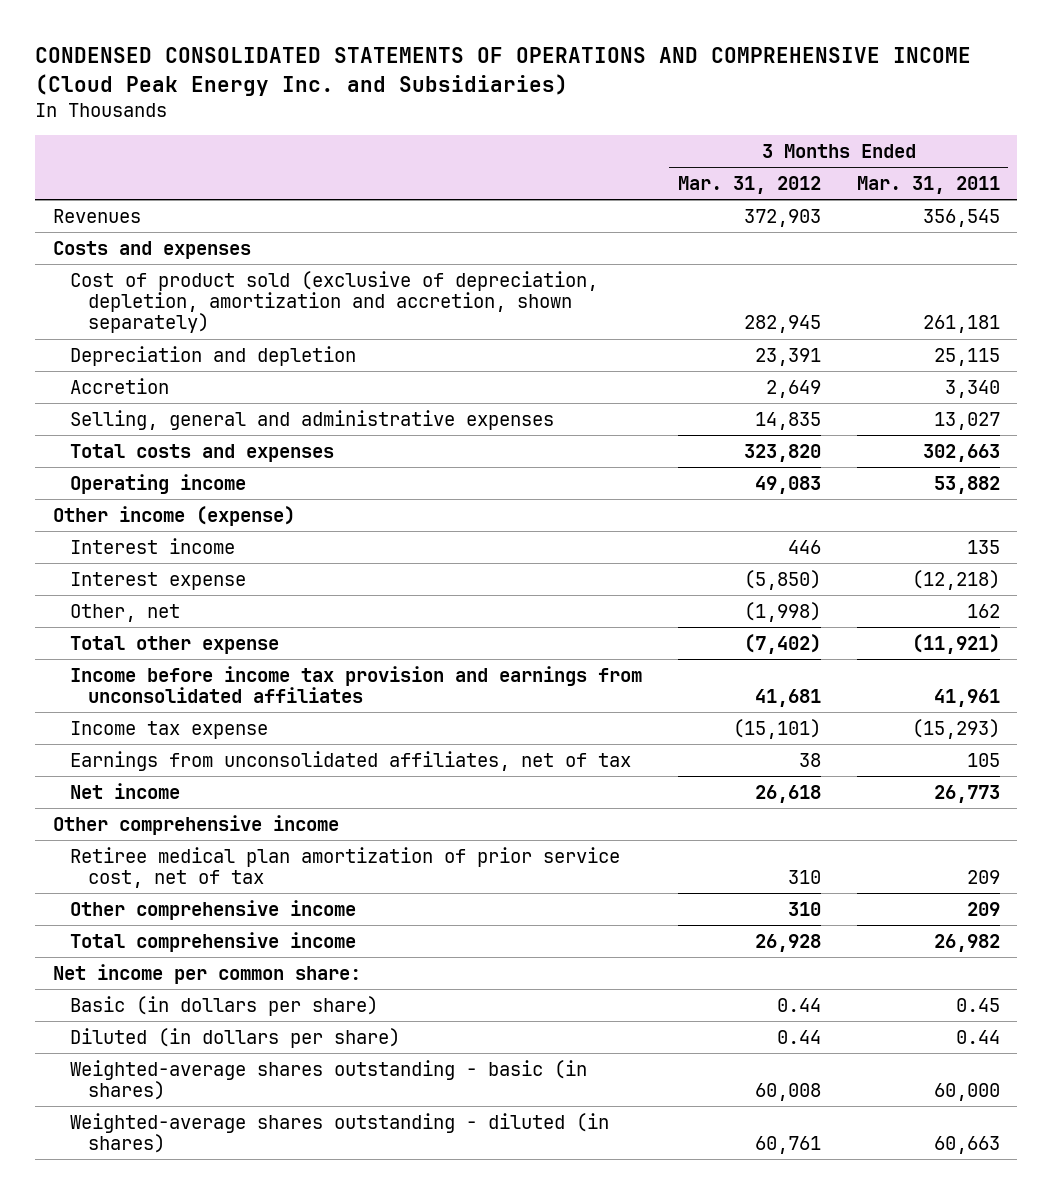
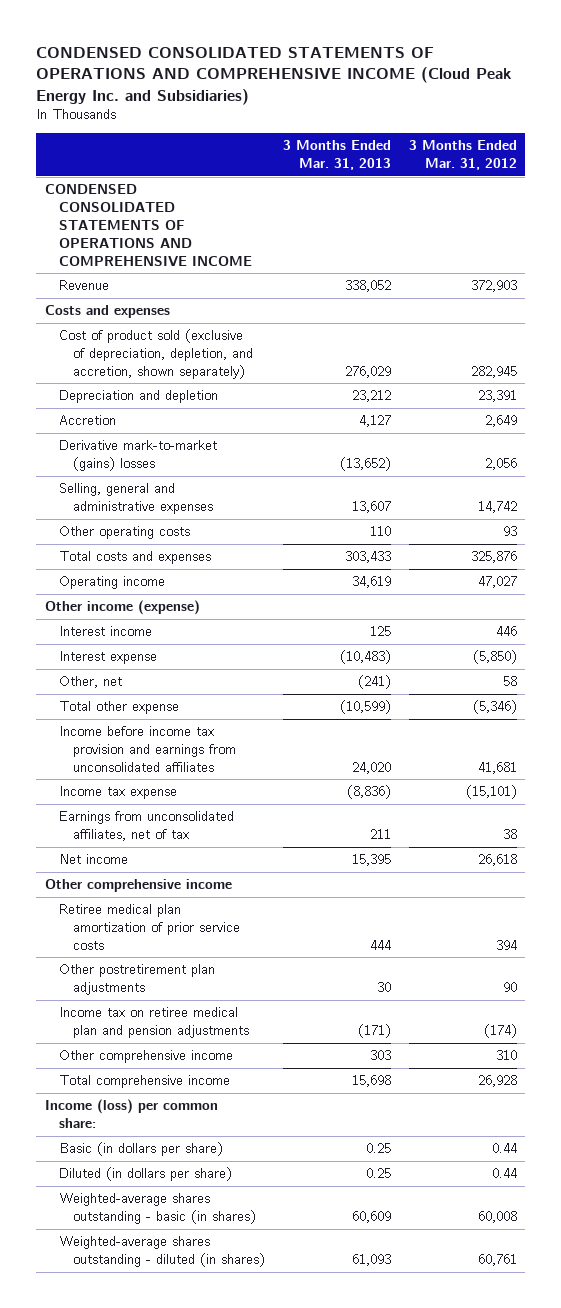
[856,175,1000,194] Mar. 31, 2011 -> none
none -> [282,140,391,171] 3 Months Ended Mar. 31, 2013
none -> [44,184,252,266] CONDENSED CONSOLIDATED STATEMENTS OF OPERATIONS AND COMPREHENSIVE INCOME
[52,208,141,223] Revenues -> [58,280,109,291] Revenue
[70,270,599,334] Cost of product sold (exclusive of depreciation, depletion, amortization and accretion, shown separately) -> [58,329,254,379] Cost of product sold (exclusive of depreciation, depletion, and accretion, shown separately)
none -> [58,440,217,472] Derivative mark-to-market (gains) losses
[754,411,821,430] 14,835 -> [477,501,517,514] 14,742
none -> [58,526,190,540] Other operating costs
[743,443,821,462] 323,820 -> [470,551,517,564] 325,876
[754,475,821,494] 49,083 -> [477,576,517,589] 47,027
[743,601,821,622] (1,998) -> [502,676,517,687] 58
[743,633,821,654] (7,402) -> [472,700,517,715] (5,346)
[70,846,621,888] Retiree medical plan amortization of prior service cost, net of tax -> [58,904,241,950] Retiree medical plan amortization of prior service costs
[787,869,821,884] 310 -> [495,939,517,950] 394
none -> [58,964,215,996] Other postretirement plan adjustments
none -> [58,1007,250,1039] Income tax on retiree medical plan and pension adjustments
[52,963,361,984] Net income per common share: -> [44,1099,218,1129] Income (loss) per common share:

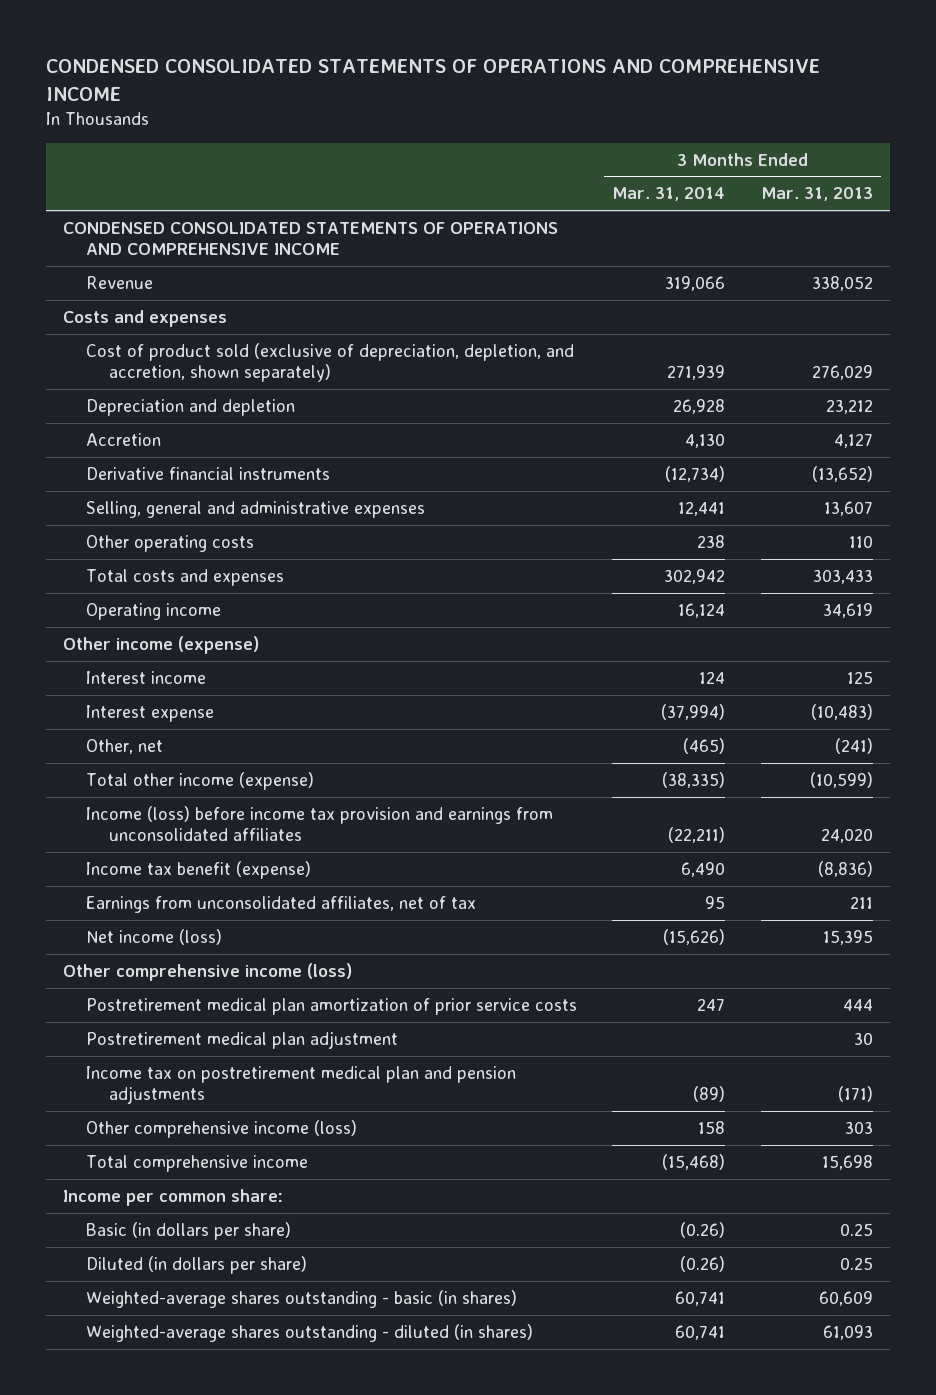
[36,46,513,105] CONDENSED CONSOLIDATED STATEMENTS OF OPERATIONS AND COMPREHENSIVE INCOME (Cloud Peak Energy Inc. and Subsidiaries) -> [45,59,820,102] CONDENSED CONSOLIDATED STATEMENTS OF OPERATIONS AND COMPREHENSIVE INCOME
[408,140,517,171] 3 Months Ended Mar. 31, 2012 -> none
none -> [612,187,726,202] Mar. 31, 2014
[58,440,217,472] Derivative mark-to-market (gains) losses -> [86,466,331,480] Derivative financial instruments
[58,701,179,715] Total other expense -> [86,771,315,790] Total other income (expense)
[58,726,237,772] Income before income tax provision and earnings from unconsolidated affiliates -> [86,805,554,842] Income (loss) before income tax provision and earnings from unconsolidated affiliates
[58,786,177,800] Income tax expense -> [86,860,312,879] Income tax benefit (expense)
[58,854,128,865] Net income -> [86,928,223,945] Net income (loss)
[44,879,232,893] Other comprehensive income -> [63,962,353,981] Other comprehensive income (loss)
[58,904,241,950] Retiree medical plan amortization of prior service costs -> [86,997,578,1015] Postretirement medical plan amortization of prior service costs
[58,964,215,996] Other postretirement plan adjustments -> [86,1030,399,1049] Postretirement medical plan adjustment
[58,1007,250,1039] Income tax on retiree medical plan and pension adjustments -> [86,1065,517,1105] Income tax on postretirement medical plan and pension adjustments
[58,1050,233,1064] Other comprehensive income -> [86,1119,358,1138] Other comprehensive income (loss)
[44,1099,218,1129] Income (loss) per common share: -> [63,1188,284,1206] Income per common share:

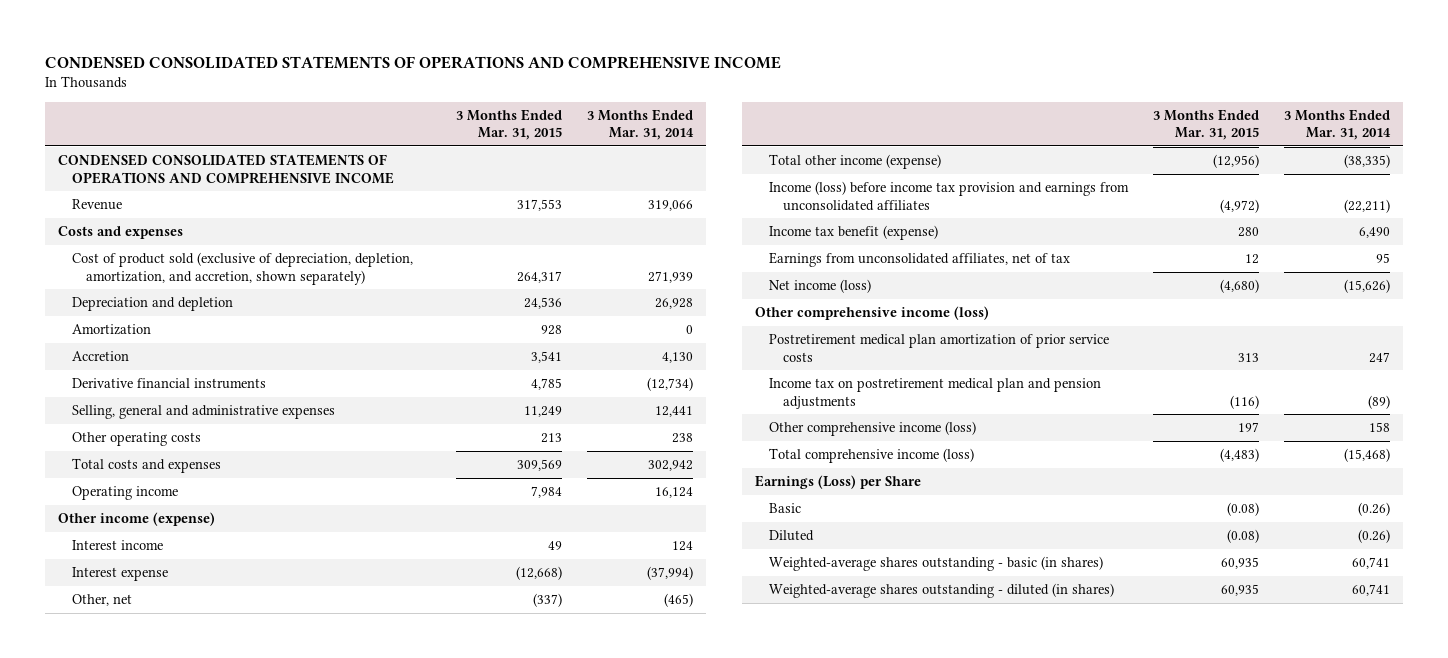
[760,187,873,202] Mar. 31, 2013 -> none
none -> [456,108,563,141] 3 Months Ended Mar. 31, 2015
[86,342,575,383] Cost of product sold (exclusive of depreciation, depletion, and accretion, shown separately) -> [71,252,413,285] Cost of product sold (exclusive of depreciation, depletion, amortization, and accretion, shown separately)
none -> [71,324,151,336] Amortization
[86,1030,399,1049] Postretirement medical plan adjustment -> none
[86,1154,309,1172] Total comprehensive income -> [768,448,974,464] Total comprehensive income (loss)
[63,1188,284,1206] Income per common share: -> [754,475,921,490] Earnings (Loss) per Share
[86,1221,292,1240] Basic (in dollars per share) -> [768,503,801,514] Basic
[86,1255,308,1274] Diluted (in dollars per share) -> [768,530,814,542] Diluted

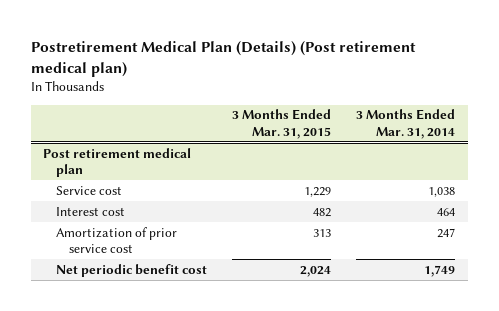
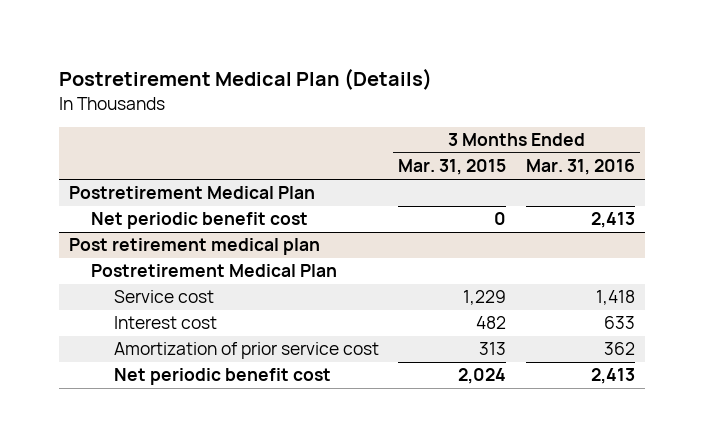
[30,40,416,77] Postretirement Medical Plan (Details) (Post retirement medical plan) -> [59,68,433,91] Postretirement Medical Plan (Details)
[356,109,456,139] 3 Months Ended Mar. 31, 2014 -> none
none -> [525,159,635,176] Mar. 31, 2016
none -> [69,186,316,200] Postretirement Medical Plan
none -> [91,212,309,230] Net periodic benefit cost
none -> [91,264,338,278] Postretirement Medical Plan

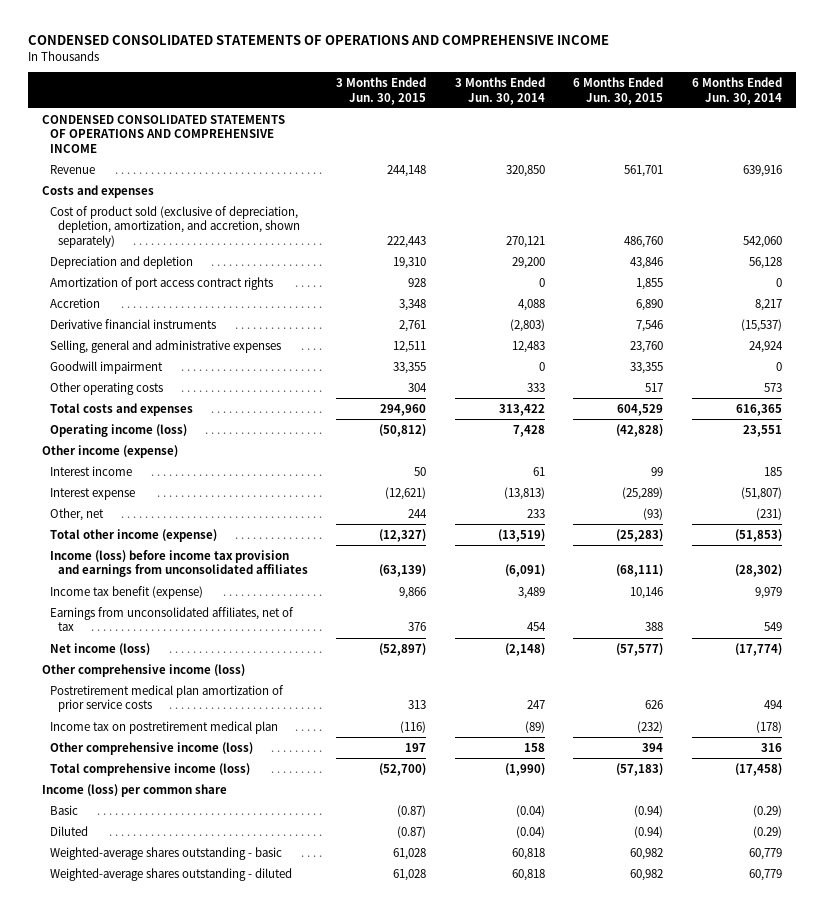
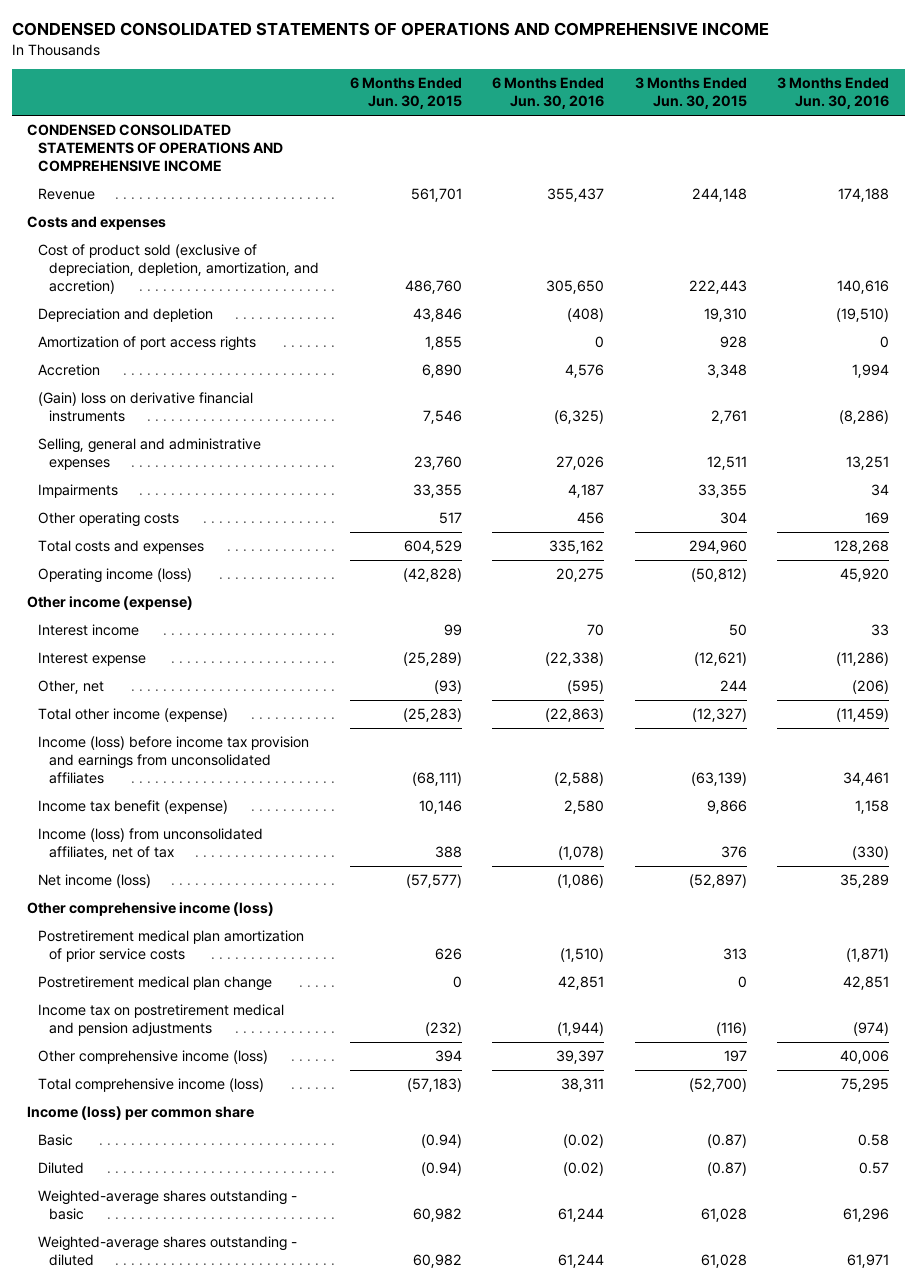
[454,76,545,105] 3 Months Ended Jun. 30, 2014 -> none
[691,76,782,105] 6 Months Ended Jun. 30, 2014 -> none
none -> [492,77,605,110] 6 Months Ended Jun. 30, 2016
none -> [777,77,890,110] 3 Months Ended Jun. 30, 2016
[49,205,300,249] Cost of product sold (exclusive of depreciation, depletion, amortization, and accretion, shown separately) -> [38,244,320,294] Cost of product sold (exclusive of depreciation, depletion, amortization, and accretion)
[49,276,273,290] Amortization of port access contract rights -> [38,336,257,352] Amortization of port access rights
[49,318,216,329] Derivative financial instruments -> [38,392,254,423] (Gain) loss on derivative financial instruments
[49,360,163,374] Goodwill impairment -> [38,484,119,499] Impairments
[49,606,294,632] Earnings from unconsolidated affiliates, net of tax -> [38,828,264,861] Income (loss) from unconsolidated affiliates, net of tax
none -> [38,976,273,992] Postretirement medical plan change
[49,720,278,734] Income tax on postretirement medical plan -> [38,1004,285,1037] Income tax on postretirement medical and pension adjustments

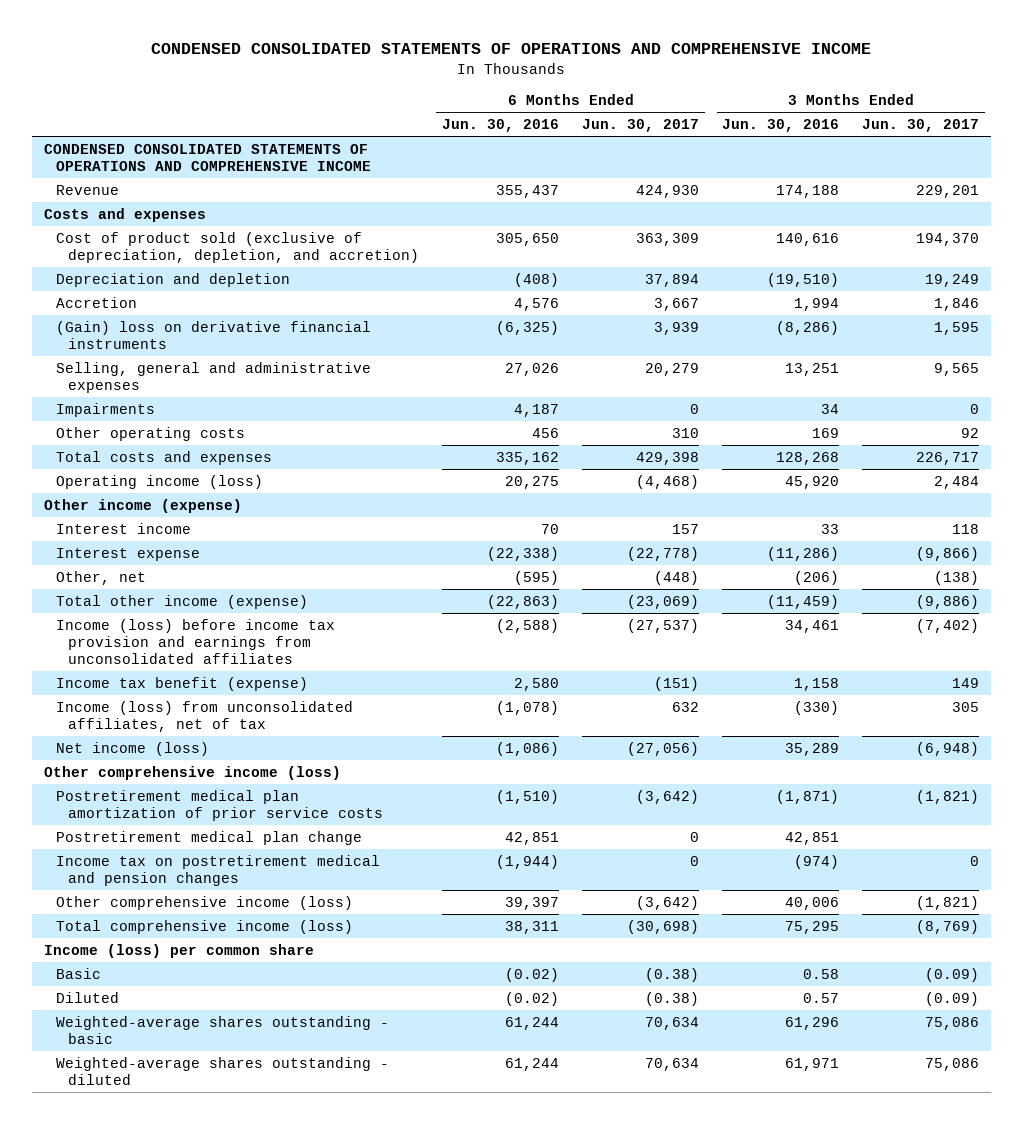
[349,77,462,110] 6 Months Ended Jun. 30, 2015 -> none
[634,77,747,110] 3 Months Ended Jun. 30, 2015 -> none
none -> [582,118,700,132] Jun. 30, 2017
none -> [862,118,980,132] Jun. 30, 2017
[38,244,320,294] Cost of product sold (exclusive of depreciation, depletion, amortization, and accretion) -> [55,231,420,263] Cost of product sold (exclusive of depreciation, depletion, and accretion)
[38,336,257,352] Amortization of port access rights -> none
[38,1004,285,1037] Income tax on postretirement medical and pension adjustments -> [55,854,380,886] Income tax on postretirement medical and pension changes

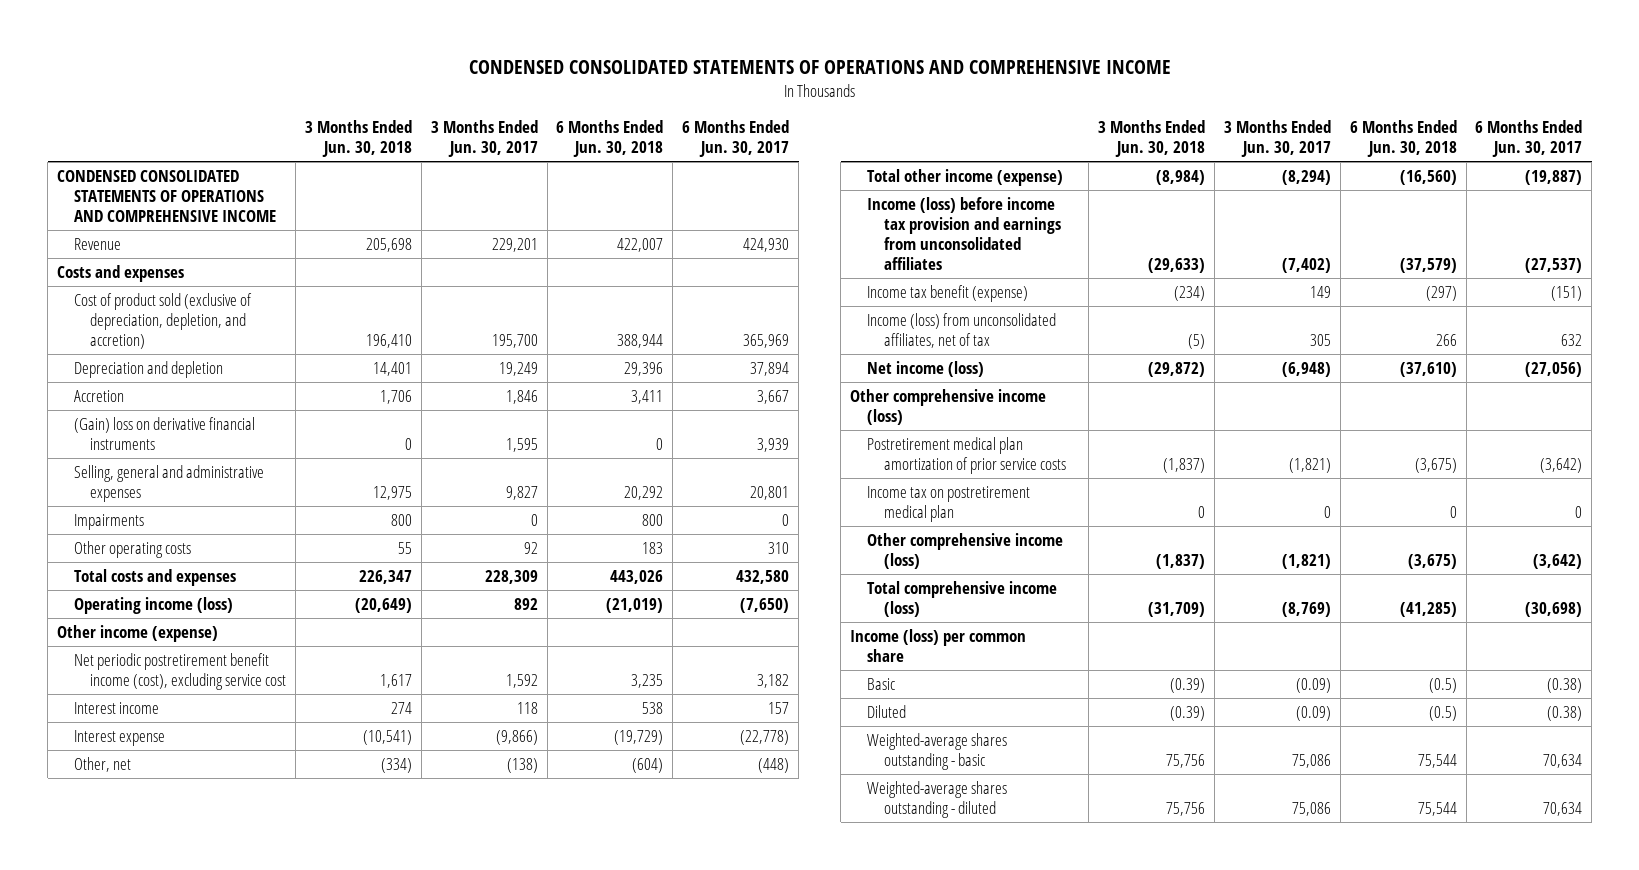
[442,118,560,132] Jun. 30, 2016 -> none
[722,118,840,132] Jun. 30, 2016 -> none
none -> [305,120,413,158] 3 Months Ended Jun. 30, 2018
none -> [556,120,664,158] 6 Months Ended Jun. 30, 2018
[636,232,700,246] 363,309 -> [743,333,790,348] 365,969
[916,232,980,246] 194,370 -> [491,333,538,348] 195,700
[645,362,700,376] 20,279 -> [750,485,790,500] 20,801
[934,362,980,376] 9,565 -> [505,485,538,500] 9,827
[636,451,700,465] 429,398 -> [736,569,790,584] 432,580
[916,451,980,465] 226,717 -> [484,569,538,584] 228,309
[636,474,700,489] (4,468) -> [740,597,790,613] (7,650)
[934,475,980,489] 2,484 -> [513,597,538,610] 892
none -> [73,652,287,690] Net periodic postretirement benefit income (cost), excluding service cost
[627,594,700,609] (23,069) -> [1525,169,1583,185] (19,887)
[916,594,980,609] (9,886) -> [1282,169,1332,185] (8,294)
[55,830,362,845] Postretirement medical plan change -> none
[55,854,380,886] Income tax on postretirement medical and pension changes -> [866,485,1030,522] Income tax on postretirement medical plan

